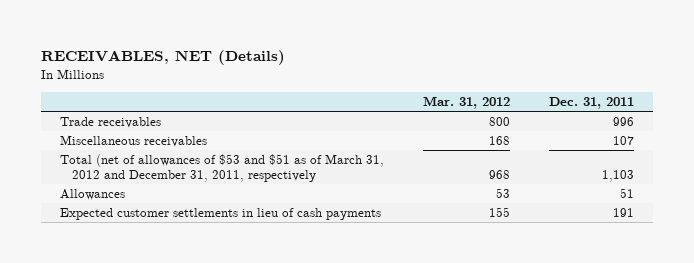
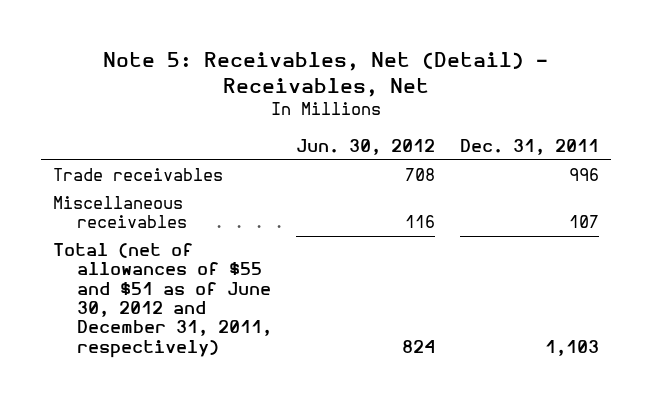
[40,50,285,66] RECEIVABLES, NET (Details) -> [102,51,548,97] Note 5: Receivables, Net (Detail) - Receivables, Net
[423,96,511,110] Mar. 31, 2012 -> none
none -> [296,138,436,155] Jun. 30, 2012
[60,188,126,200] Allowances -> none
[60,207,382,220] Expected customer settlements in lieu of cash payments -> none
[60,153,385,183] Total (net of allowances of $53 and $51 as of March 31, 2012 and December 31, 2011, respectively -> [53,243,273,358] Total (net of allowances of $55 and $51 as of June 30, 2012 and December 31, 2011, respectively)

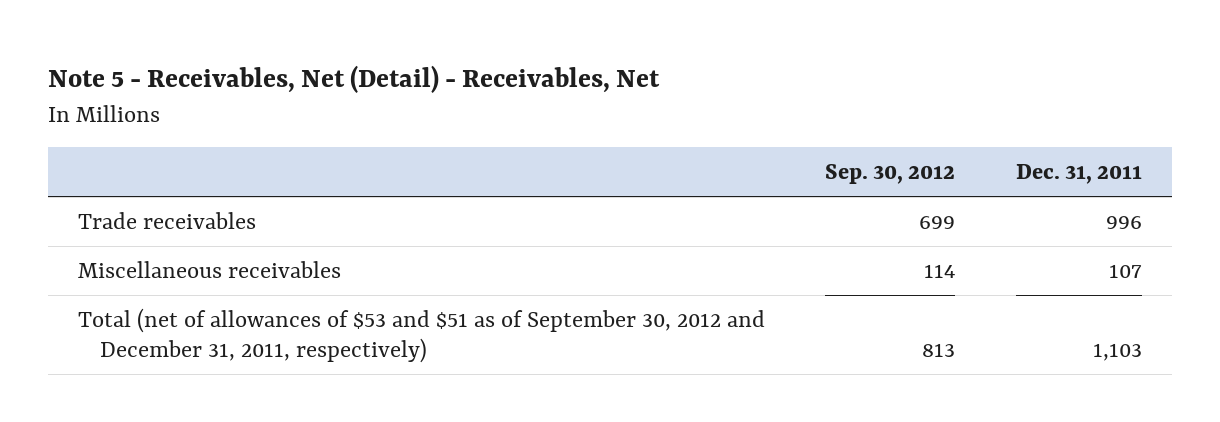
[102,51,548,97] Note 5: Receivables, Net (Detail) - Receivables, Net -> [47,65,660,94] Note 5 - Receivables, Net (Detail) - Receivables, Net
[296,138,436,155] Jun. 30, 2012 -> none
none -> [825,163,956,184] Sep. 30, 2012
[53,243,273,358] Total (net of allowances of $55 and $51 as of June 30, 2012 and December 31, 2011, respectively) -> [77,307,765,363] Total (net of allowances of $53 and $51 as of September 30, 2012 and December 31, 2011, respectively)

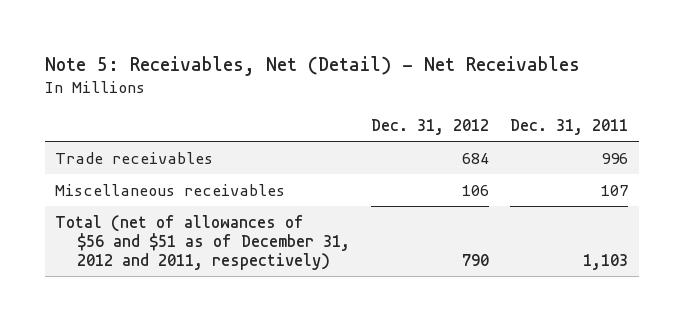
[47,65,660,94] Note 5 - Receivables, Net (Detail) - Receivables, Net -> [44,55,580,76] Note 5: Receivables, Net (Detail) - Net Receivables
[825,163,956,184] Sep. 30, 2012 -> none
none -> [371,119,490,136] Dec. 31, 2012
[77,307,765,363] Total (net of allowances of $53 and $51 as of September 30, 2012 and December 31, 2011, respectively) -> [55,214,350,271] Total (net of allowances of $56 and $51 as of December 31, 2012 and 2011, respectively)

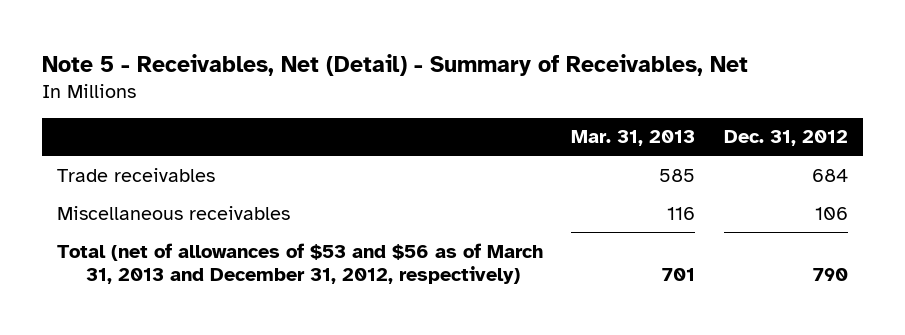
[44,55,580,76] Note 5: Receivables, Net (Detail) - Net Receivables -> [42,54,749,77] Note 5 - Receivables, Net (Detail) - Summary of Receivables, Net
[510,119,629,136] Dec. 31, 2011 -> none
none -> [571,130,696,147] Mar. 31, 2013
[55,214,350,271] Total (net of allowances of $56 and $51 as of December 31, 2012 and 2011, respectively) -> [56,242,543,284] Total (net of allowances of $53 and $56 as of March 31, 2013 and December 31, 2012, respectively)

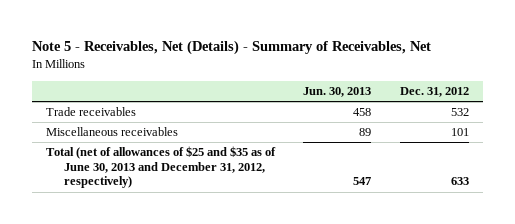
[42,54,749,77] Note 5 - Receivables, Net (Detail) - Summary of Receivables, Net -> [32,40,432,56] Note 5 - Receivables, Net (Details) - Summary of Receivables, Net
[571,130,696,147] Mar. 31, 2013 -> none
none -> [303,86,372,97] Jun. 30, 2013
[812,168,849,182] 684 -> [450,108,469,117] 532
[815,206,849,220] 106 -> [450,128,469,137] 101
[56,242,543,284] Total (net of allowances of $53 and $56 as of March 31, 2013 and December 31, 2012, respectively) -> [46,146,277,189] Total (net of allowances of $25 and $35 as of June 30, 2013 and December 31, 2012, respectively)
[813,267,849,281] 790 -> [450,177,469,186] 633

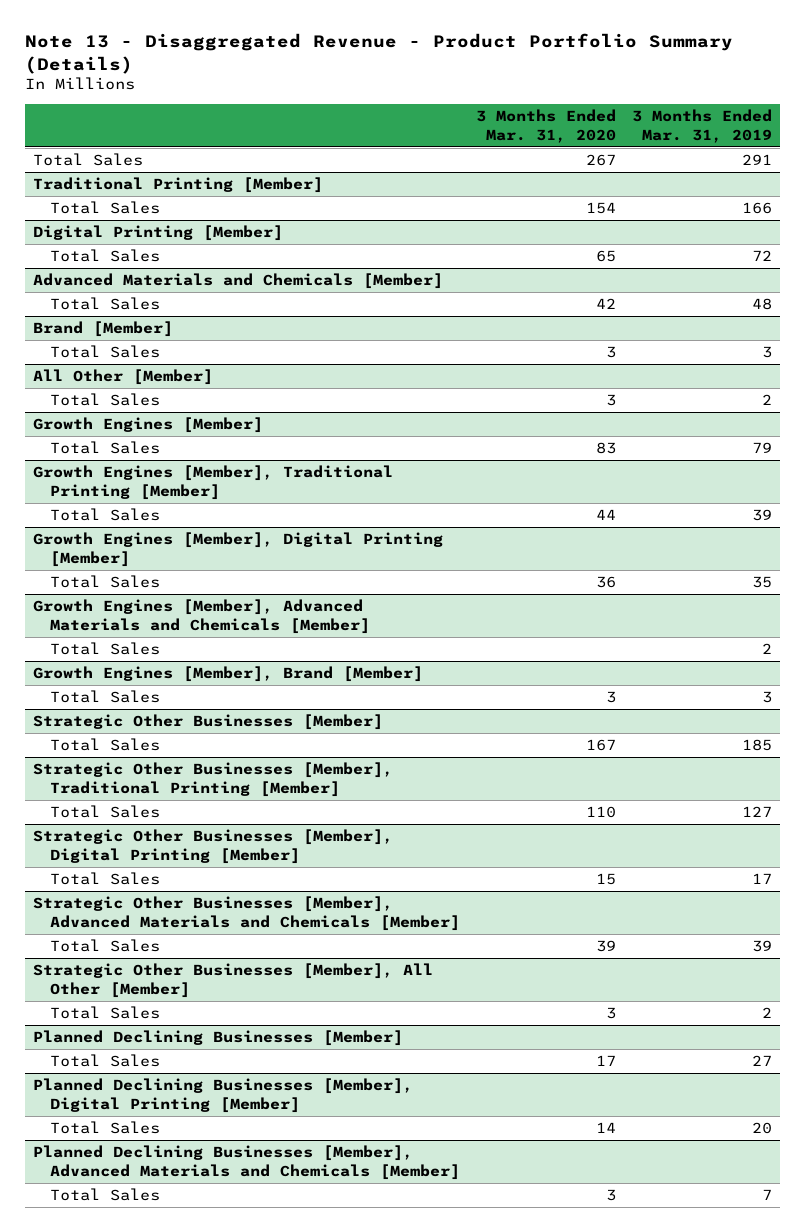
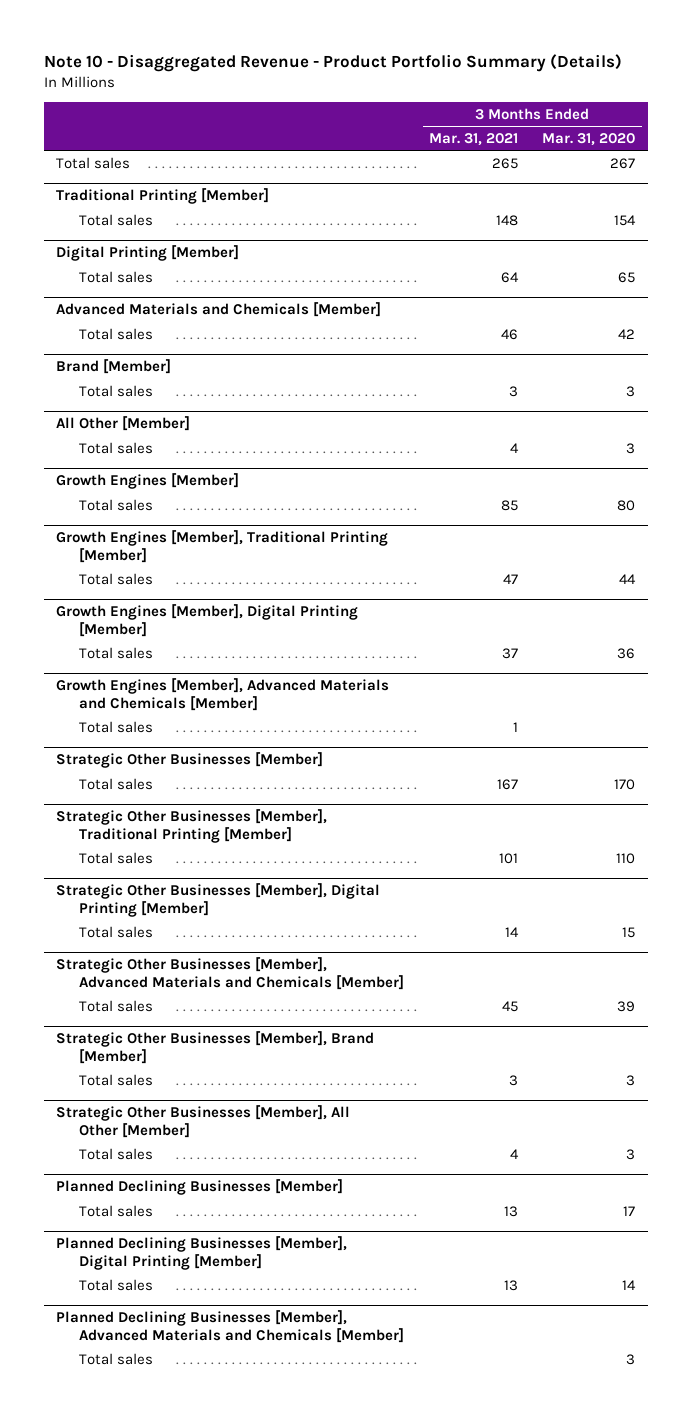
[24,33,733,74] Note 13 - Disaggregated Revenue - Product Portfolio Summary (Details) -> [44,54,623,73] Note 10 - Disaggregated Revenue - Product Portfolio Summary (Details)
[631,108,772,143] 3 Months Ended Mar. 31, 2019 -> none
none -> [428,132,518,146] Mar. 31, 2021
[32,153,143,167] Total Sales -> [56,156,131,169] Total sales
[49,201,160,215] Total Sales -> [79,213,154,226] Total sales
[49,249,160,263] Total Sales -> [79,270,154,283] Total sales
[49,297,160,311] Total Sales -> [79,327,154,340] Total sales
[49,345,160,359] Total Sales -> [79,384,154,397] Total sales
[49,393,160,407] Total Sales -> [79,441,154,454] Total sales
[49,441,160,455] Total Sales -> [79,498,154,511] Total sales
[595,442,616,455] 83 -> [617,499,636,511] 80
[49,508,160,522] Total Sales -> [79,572,154,585] Total sales
[49,575,160,589] Total Sales -> [79,646,154,659] Total sales
[32,666,423,683] Growth Engines [Member], Brand [Member] -> none
[49,690,160,704] Total Sales -> none
[49,642,160,656] Total Sales -> [79,720,154,733] Total sales
[49,738,160,752] Total Sales -> [79,777,154,790] Total sales
[585,739,616,752] 167 -> [614,778,636,790] 170
[49,805,160,819] Total Sales -> [79,851,154,864] Total sales
[49,872,160,886] Total Sales -> [79,925,154,938] Total sales
[49,939,160,953] Total Sales -> [79,999,154,1012] Total sales
none -> [56,1031,375,1065] Strategic Other Businesses [Member], Brand [Member]
none -> [79,1073,154,1086] Total sales
[49,1006,160,1020] Total Sales -> [79,1147,154,1160] Total sales
[49,1054,160,1068] Total Sales -> [79,1204,154,1217] Total sales
[49,1121,160,1135] Total Sales -> [79,1278,154,1291] Total sales
[49,1188,160,1202] Total Sales -> [79,1352,154,1365] Total sales

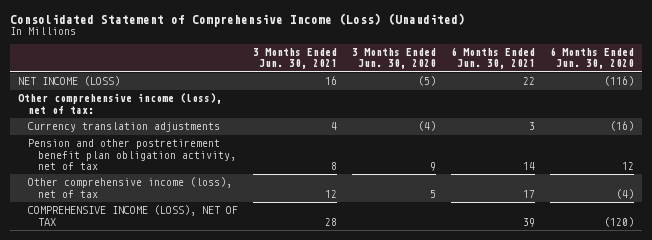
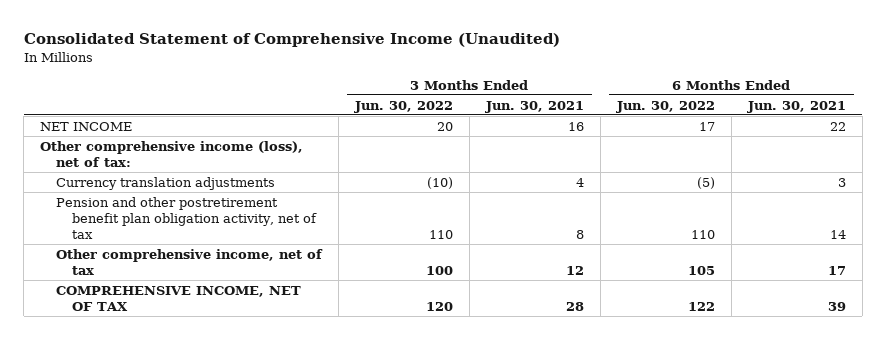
[10,12,466,27] Consolidated Statement of Comprehensive Income (Loss) (Unaudited) -> [23,33,560,48] Consolidated Statement of Comprehensive Income (Unaudited)
[351,48,436,70] 3 Months Ended Jun. 30, 2020 -> none
[550,47,635,70] 6 Months Ended Jun. 30, 2020 -> none
none -> [353,100,453,113] Jun. 30, 2022
none -> [615,100,715,113] Jun. 30, 2022
[17,76,120,87] NET INCOME (LOSS) -> [40,121,133,131] NET INCOME
[27,177,232,198] Other comprehensive income (loss), net of tax -> [55,248,323,275] Other comprehensive income, net of tax
[27,205,238,226] COMPREHENSIVE INCOME (LOSS), NET OF TAX -> [55,285,301,311] COMPREHENSIVE INCOME, NET OF TAX

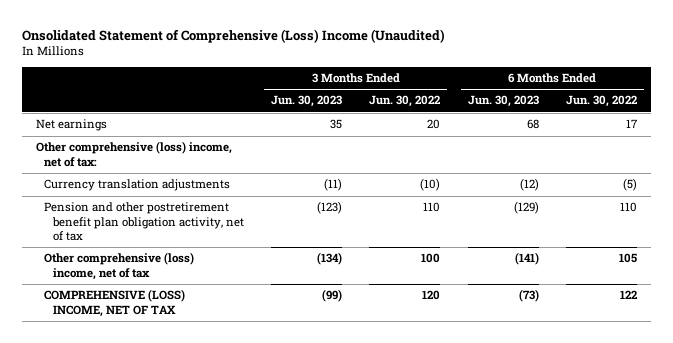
[23,33,560,48] Consolidated Statement of Comprehensive Income (Unaudited) -> [22,28,446,43] Onsolidated Statement of Comprehensive (Loss) Income (Unaudited)
[484,100,584,113] Jun. 30, 2021 -> none
[746,100,846,113] Jun. 30, 2021 -> none
none -> [271,95,343,108] Jun. 30, 2023
none -> [467,95,539,108] Jun. 30, 2023
[40,121,133,131] NET INCOME -> [35,119,107,132] Net earnings
[40,140,304,167] Other comprehensive income (loss), net of tax: -> [35,141,232,167] Other comprehensive (loss) income, net of tax:
[55,248,323,275] Other comprehensive income, net of tax -> [44,252,195,280] Other comprehensive (loss) income, net of tax
[55,285,301,311] COMPREHENSIVE INCOME, NET OF TAX -> [44,289,186,317] COMPREHENSIVE (LOSS) INCOME, NET OF TAX

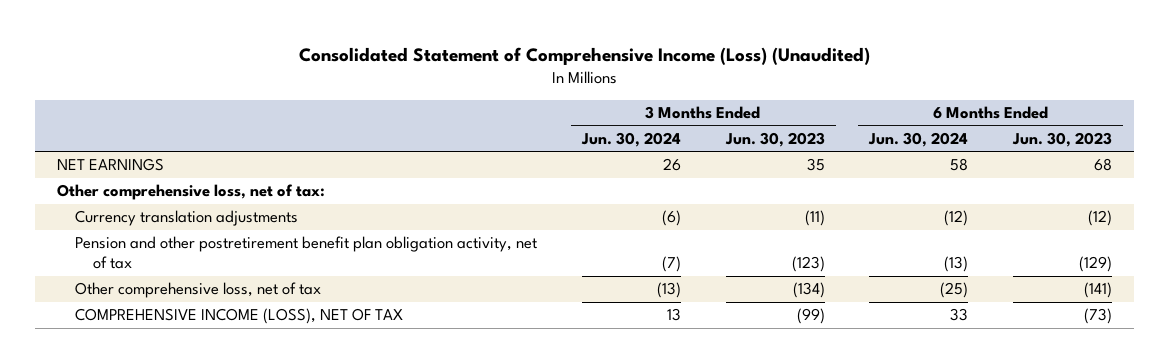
[22,28,446,43] Onsolidated Statement of Comprehensive (Loss) Income (Unaudited) -> [298,46,870,65] Consolidated Statement of Comprehensive Income (Loss) (Unaudited)
[369,95,441,108] Jun. 30, 2022 -> none
[566,95,638,108] Jun. 30, 2022 -> none
none -> [580,131,681,147] Jun. 30, 2024
none -> [868,131,969,147] Jun. 30, 2024
[35,119,107,132] Net earnings -> [57,158,165,172] NET EARNINGS
[35,141,232,167] Other comprehensive (loss) income, net of tax: -> [57,184,326,201] Other comprehensive loss, net of tax:
[44,252,195,280] Other comprehensive (loss) income, net of tax -> [75,282,322,299] Other comprehensive loss, net of tax
[44,289,186,317] COMPREHENSIVE (LOSS) INCOME, NET OF TAX -> [75,308,404,325] COMPREHENSIVE INCOME (LOSS), NET OF TAX

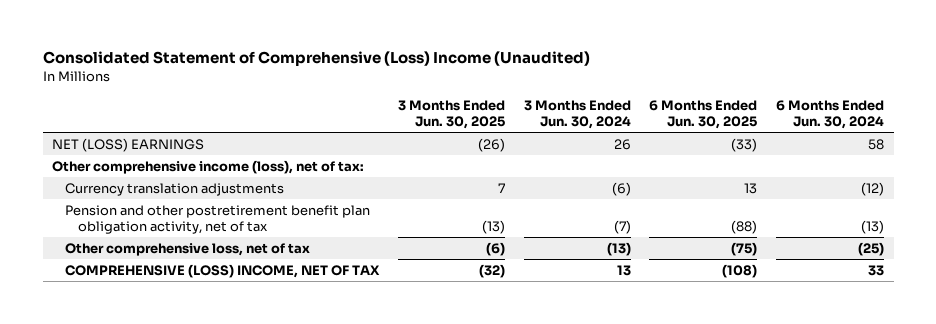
[298,46,870,65] Consolidated Statement of Comprehensive Income (Loss) (Unaudited) -> [42,51,590,67] Consolidated Statement of Comprehensive (Loss) Income (Unaudited)
[724,131,825,147] Jun. 30, 2023 -> none
[1012,131,1113,147] Jun. 30, 2023 -> none
none -> [397,100,505,129] 3 Months Ended Jun. 30, 2025
none -> [649,100,758,129] 6 Months Ended Jun. 30, 2025
[57,158,165,172] NET EARNINGS -> [52,138,205,153] NET (LOSS) EARNINGS
[57,184,326,201] Other comprehensive loss, net of tax: -> [52,160,365,175] Other comprehensive income (loss), net of tax:
[75,308,404,325] COMPREHENSIVE INCOME (LOSS), NET OF TAX -> [64,264,380,279] COMPREHENSIVE (LOSS) INCOME, NET OF TAX

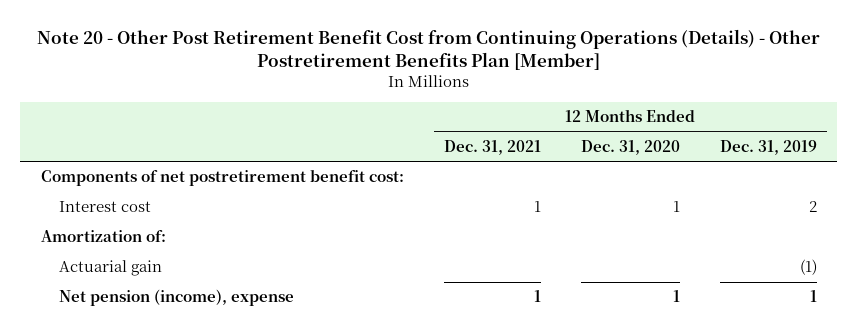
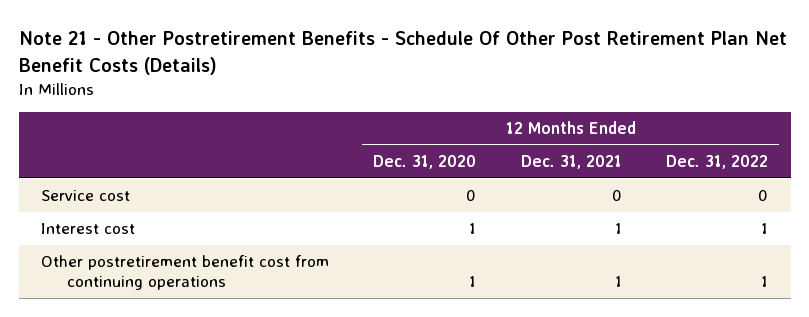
[36,28,820,70] Note 20 - Other Post Retirement Benefit Cost from Continuing Operations (Details) - Other Postretirement Benefits Plan [Member] -> [18,31,787,75] Note 21 - Other Postretirement Benefits - Schedule Of Other Post Retirement Plan Net Benefit Costs (Details)
[720,140,818,156] Dec. 31, 2019 -> none
none -> [666,155,769,170] Dec. 31, 2022
[40,170,404,187] Components of net postretirement benefit cost: -> none
none -> [40,190,130,202] Service cost
[40,230,166,243] Amortization of: -> none
[58,260,162,277] Actuarial gain -> none
[58,289,294,307] Net pension (income), expense -> [40,255,329,291] Other postretirement benefit cost from continuing operations

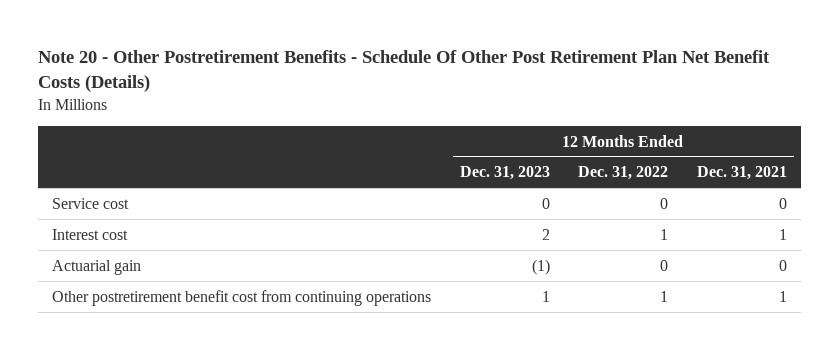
[18,31,787,75] Note 21 - Other Postretirement Benefits - Schedule Of Other Post Retirement Plan Net Benefit Costs (Details) -> [37,49,770,93] Note 20 - Other Postretirement Benefits - Schedule Of Other Post Retirement Plan Net Benefit Costs (Details)
[373,155,477,170] Dec. 31, 2020 -> none
none -> [459,166,550,181] Dec. 31, 2023
none -> [52,259,142,275] Actuarial gain

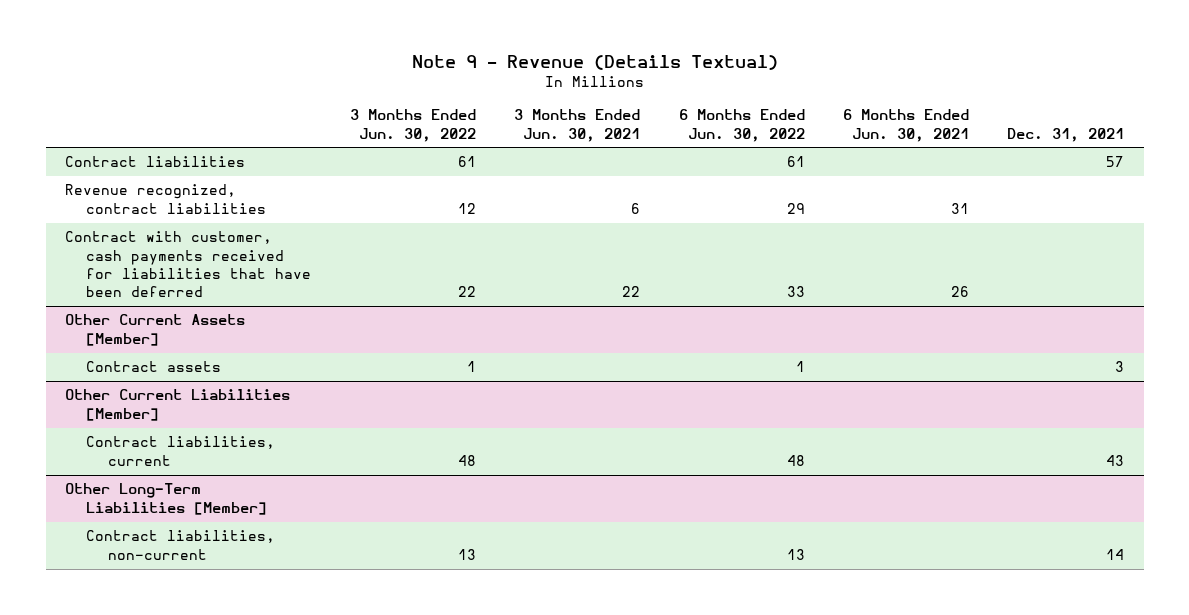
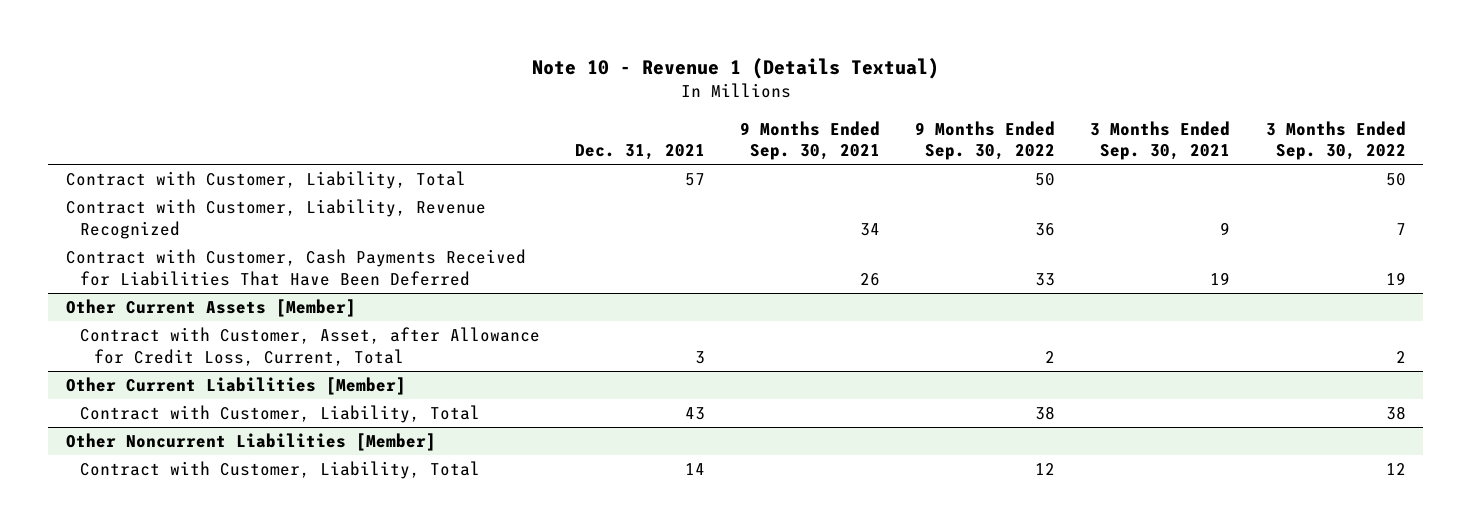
[411,54,778,70] Note 9 - Revenue (Details Textual) -> [531,58,939,80] Note 10 - Revenue 1 (Details Textual)
[349,109,476,142] 3 Months Ended Jun. 30, 2022 -> none
[514,109,641,142] 3 Months Ended Jun. 30, 2021 -> none
[678,109,805,142] 6 Months Ended Jun. 30, 2022 -> none
[843,109,970,142] 6 Months Ended Jun. 30, 2021 -> none
none -> [740,120,881,161] 9 Months Ended Sep. 30, 2021
none -> [915,120,1056,161] 9 Months Ended Sep. 30, 2022
none -> [1090,120,1231,161] 3 Months Ended Sep. 30, 2021
none -> [1265,120,1406,161] 3 Months Ended Sep. 30, 2022
[64,156,245,168] Contract liabilities -> [65,171,466,190] Contract with Customer, Liability, Total
[64,184,267,214] Revenue recognized, contract liabilities -> [65,199,486,239] Contract with Customer, Liability, Revenue Recognized
[64,231,312,298] Contract with customer, cash payments received for liabilities that have been deferred -> [65,249,526,286] Contract with Customer, Cash Payments Received for Liabilities That Have Been Deferred
[86,361,222,373] Contract assets -> [79,327,540,366] Contract with Customer, Asset, after Allowance for Credit Loss, Current, Total
[86,436,276,466] Contract liabilities, current -> none
[86,530,276,560] Contract liabilities, non-current -> none
none -> [79,405,480,424] Contract with Customer, Liability, Total
[64,483,268,515] Other Long-Term Liabilities [Member] -> [65,433,436,452] Other Noncurrent Liabilities [Member]
none -> [79,461,480,480] Contract with Customer, Liability, Total

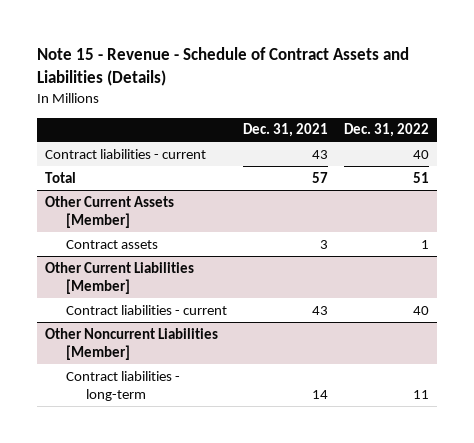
[531,58,939,80] Note 10 - Revenue 1 (Details Textual) -> [36,46,409,86] Note 15 - Revenue - Schedule of Contract Assets and Liabilities (Details)
[740,120,881,161] 9 Months Ended Sep. 30, 2021 -> none
[915,120,1056,161] 9 Months Ended Sep. 30, 2022 -> none
[1090,120,1231,161] 3 Months Ended Sep. 30, 2021 -> none
[1265,120,1406,161] 3 Months Ended Sep. 30, 2022 -> none
none -> [343,123,429,138] Dec. 31, 2022
[65,199,486,239] Contract with Customer, Liability, Revenue Recognized -> none
[65,249,526,286] Contract with Customer, Cash Payments Received for Liabilities That Have Been Deferred -> none
none -> [44,148,206,159] Contract liabilities - current
[65,171,466,190] Contract with Customer, Liability, Total -> [44,171,76,183] Total
[79,327,540,366] Contract with Customer, Asset, after Allowance for Credit Loss, Current, Total -> [65,239,158,249] Contract assets
[79,405,480,424] Contract with Customer, Liability, Total -> none
none -> [65,304,227,315] Contract liabilities - current
[79,461,480,480] Contract with Customer, Liability, Total -> none
none -> [65,370,180,402] Contract liabilities - long-term

